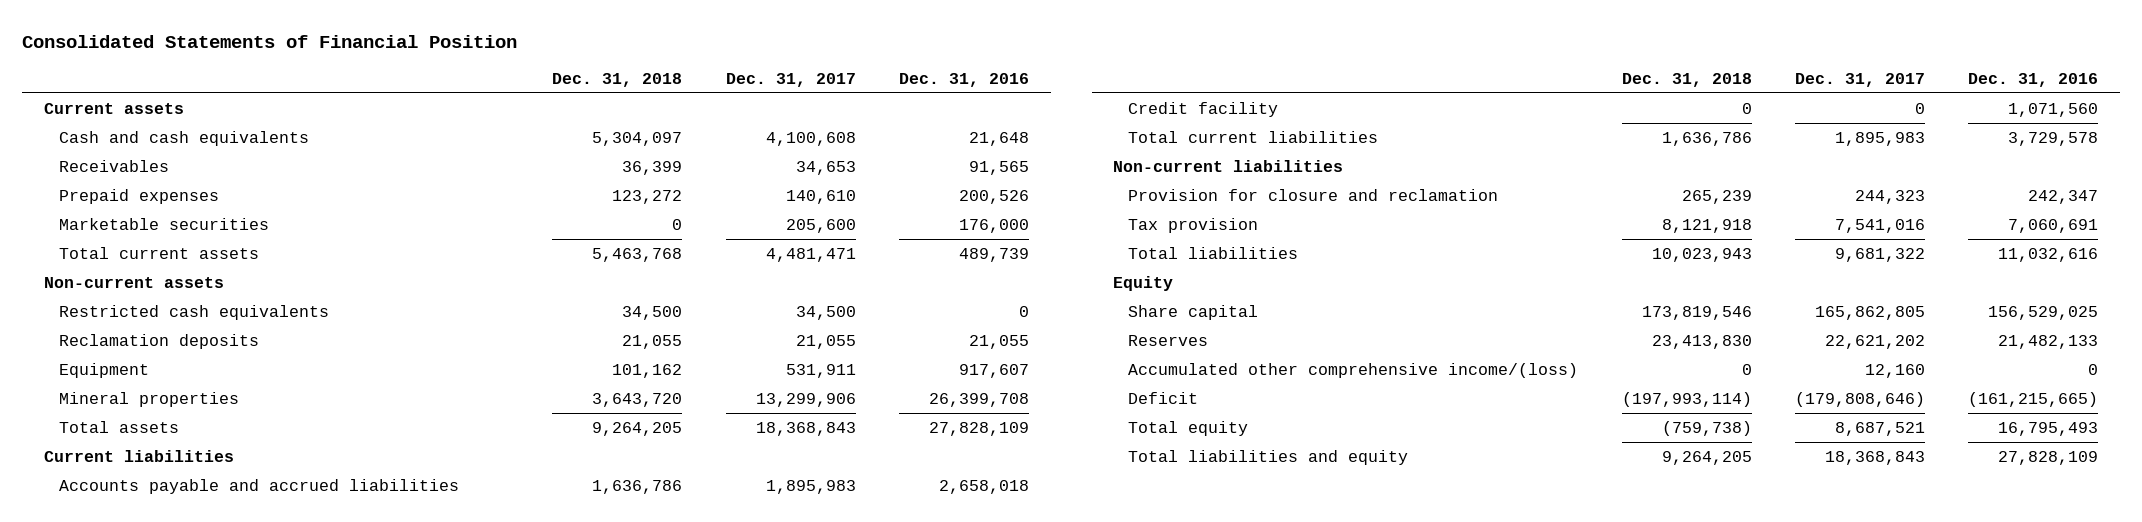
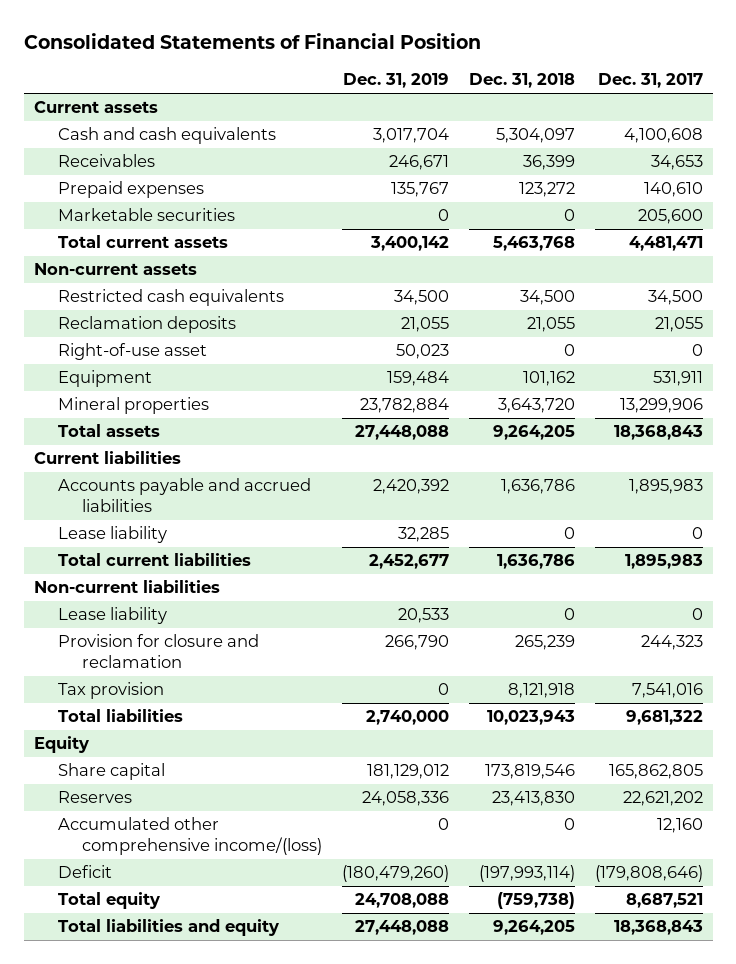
[898,72,1029,87] Dec. 31, 2016 -> none
none -> [342,73,449,89] Dec. 31, 2019
none -> [57,343,207,361] Right-of-use asset
[1128,101,1279,117] Credit facility -> none
none -> [57,526,167,544] Lease liability
none -> [57,607,167,625] Lease liability

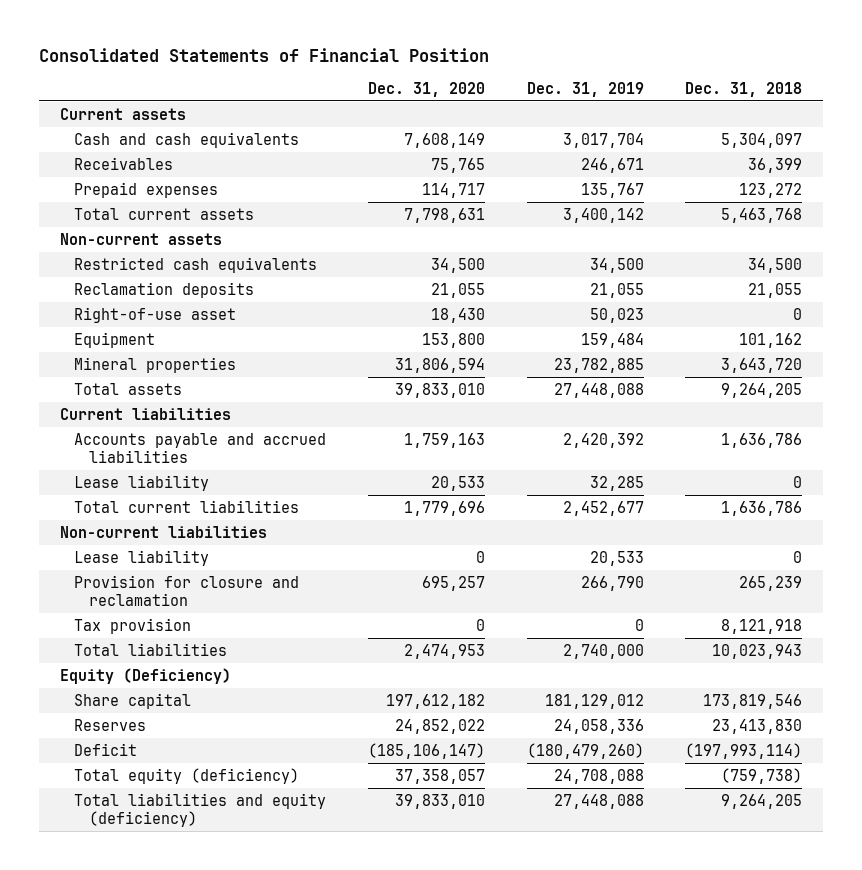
[597,73,703,89] Dec. 31, 2017 -> none
none -> [367,81,485,97] Dec. 31, 2020
[57,208,235,222] Marketable securities -> none
[359,398,449,414] 23,782,884 -> [553,357,644,373] 23,782,885
[33,736,89,754] Equity -> [59,667,231,684] Equity (Deficiency)
[57,817,322,856] Accumulated other comprehensive income/(loss) -> none
[57,892,160,910] Total equity -> [74,767,300,784] Total equity (deficiency)
[57,919,279,937] Total liabilities and equity -> [74,792,327,828] Total liabilities and equity (deficiency)

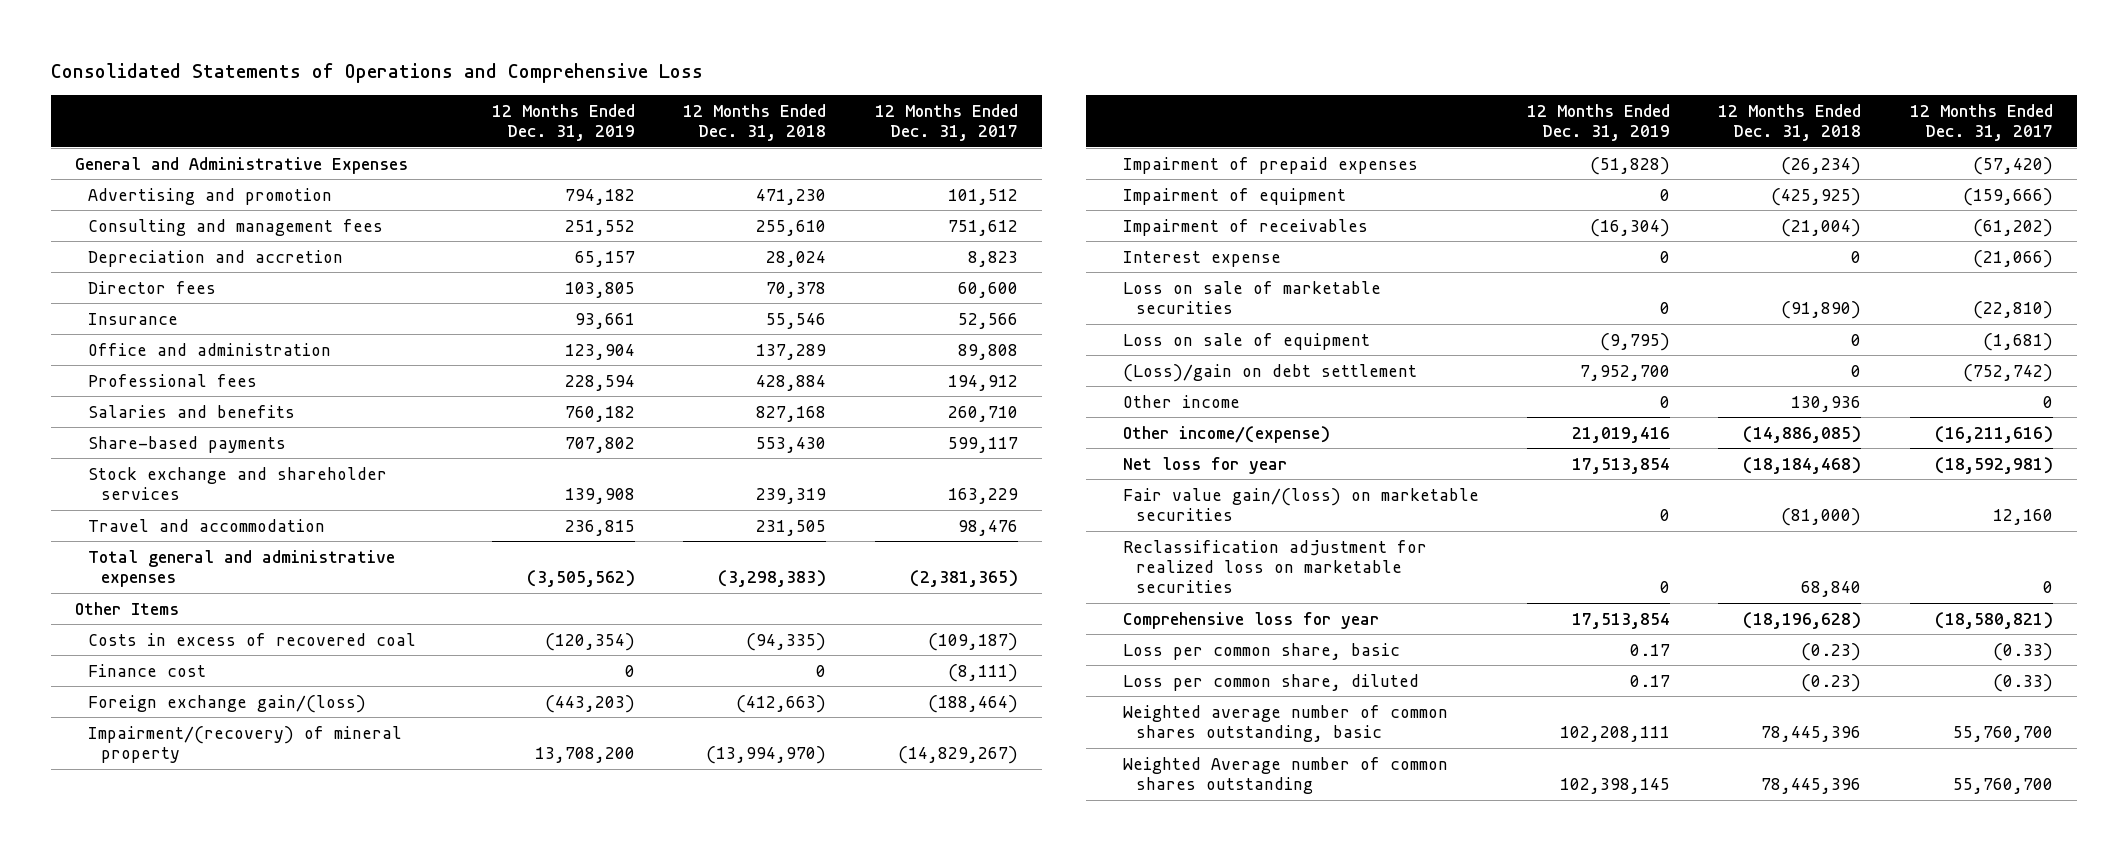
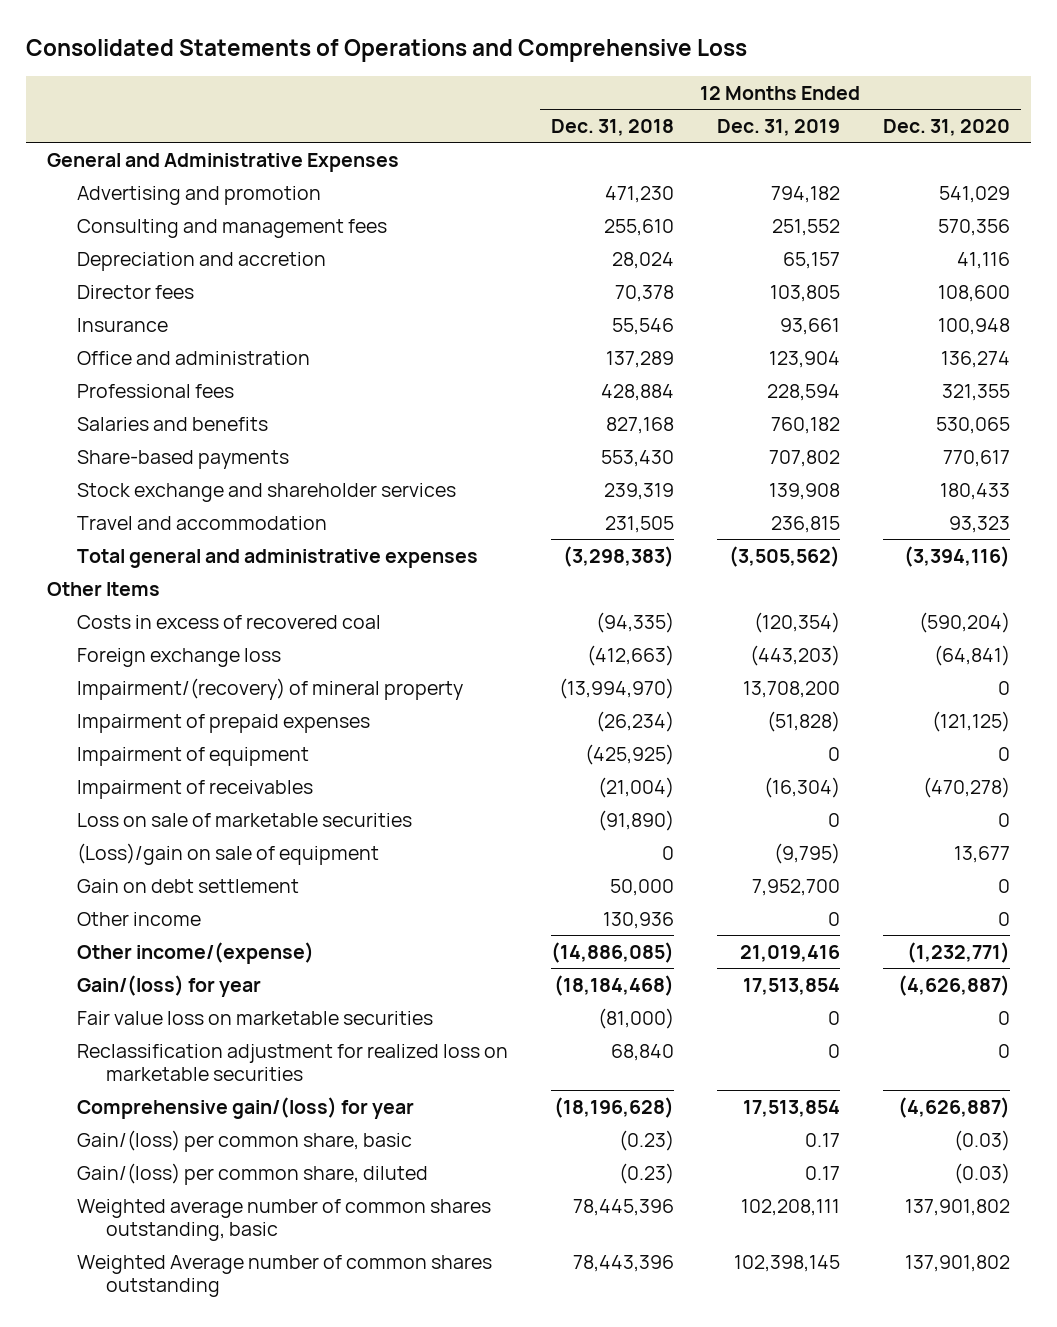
[874,103,1018,142] 12 Months Ended Dec. 31, 2017 -> none
none -> [882,118,1010,136] Dec. 31, 2020
[87,663,206,677] Finance cost -> none
[87,694,366,713] Foreign exchange gain/(loss) -> [76,647,281,667] Foreign exchange loss
[1122,250,1281,267] Interest expense -> none
[1122,332,1370,350] Loss on sale of equipment -> [76,842,379,865] (Loss)/gain on sale of equipment
[1122,363,1417,382] (Loss)/gain on debt settlement -> [76,878,299,893] Gain on debt settlement
[1851,364,1862,377] 0 -> [609,878,674,896] 50,000
[1122,456,1287,474] Net loss for year -> [76,974,261,997] Gain/(loss) for year
[1122,487,1479,522] Fair value gain/(loss) on marketable securities -> [76,1010,433,1025] Fair value loss on marketable securities
[1122,611,1379,629] Comprehensive loss for year -> [76,1096,414,1119] Comprehensive gain/(loss) for year
[1122,642,1400,660] Loss per common share, basic -> [76,1129,412,1152] Gain/(loss) per common share, basic
[1122,673,1419,691] Loss per common share, diluted -> [76,1162,428,1185] Gain/(loss) per common share, diluted
[1761,778,1862,795] 78,445,396 -> [572,1254,674,1272] 78,443,396

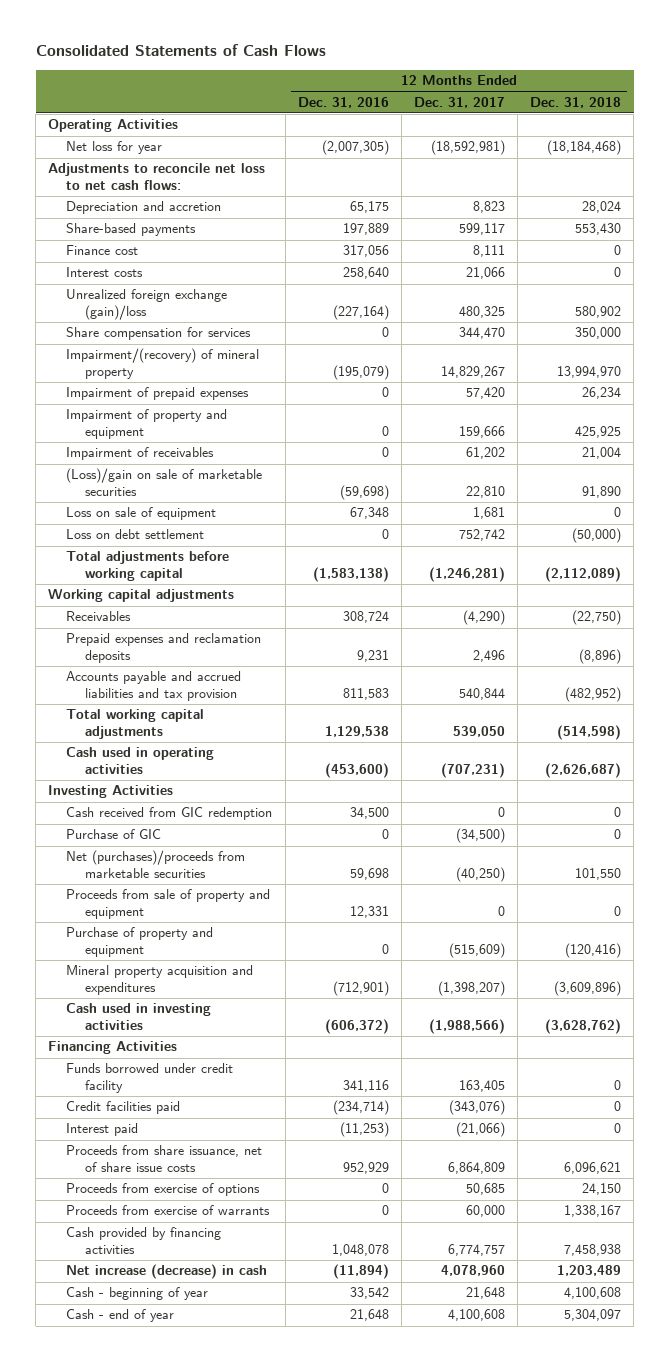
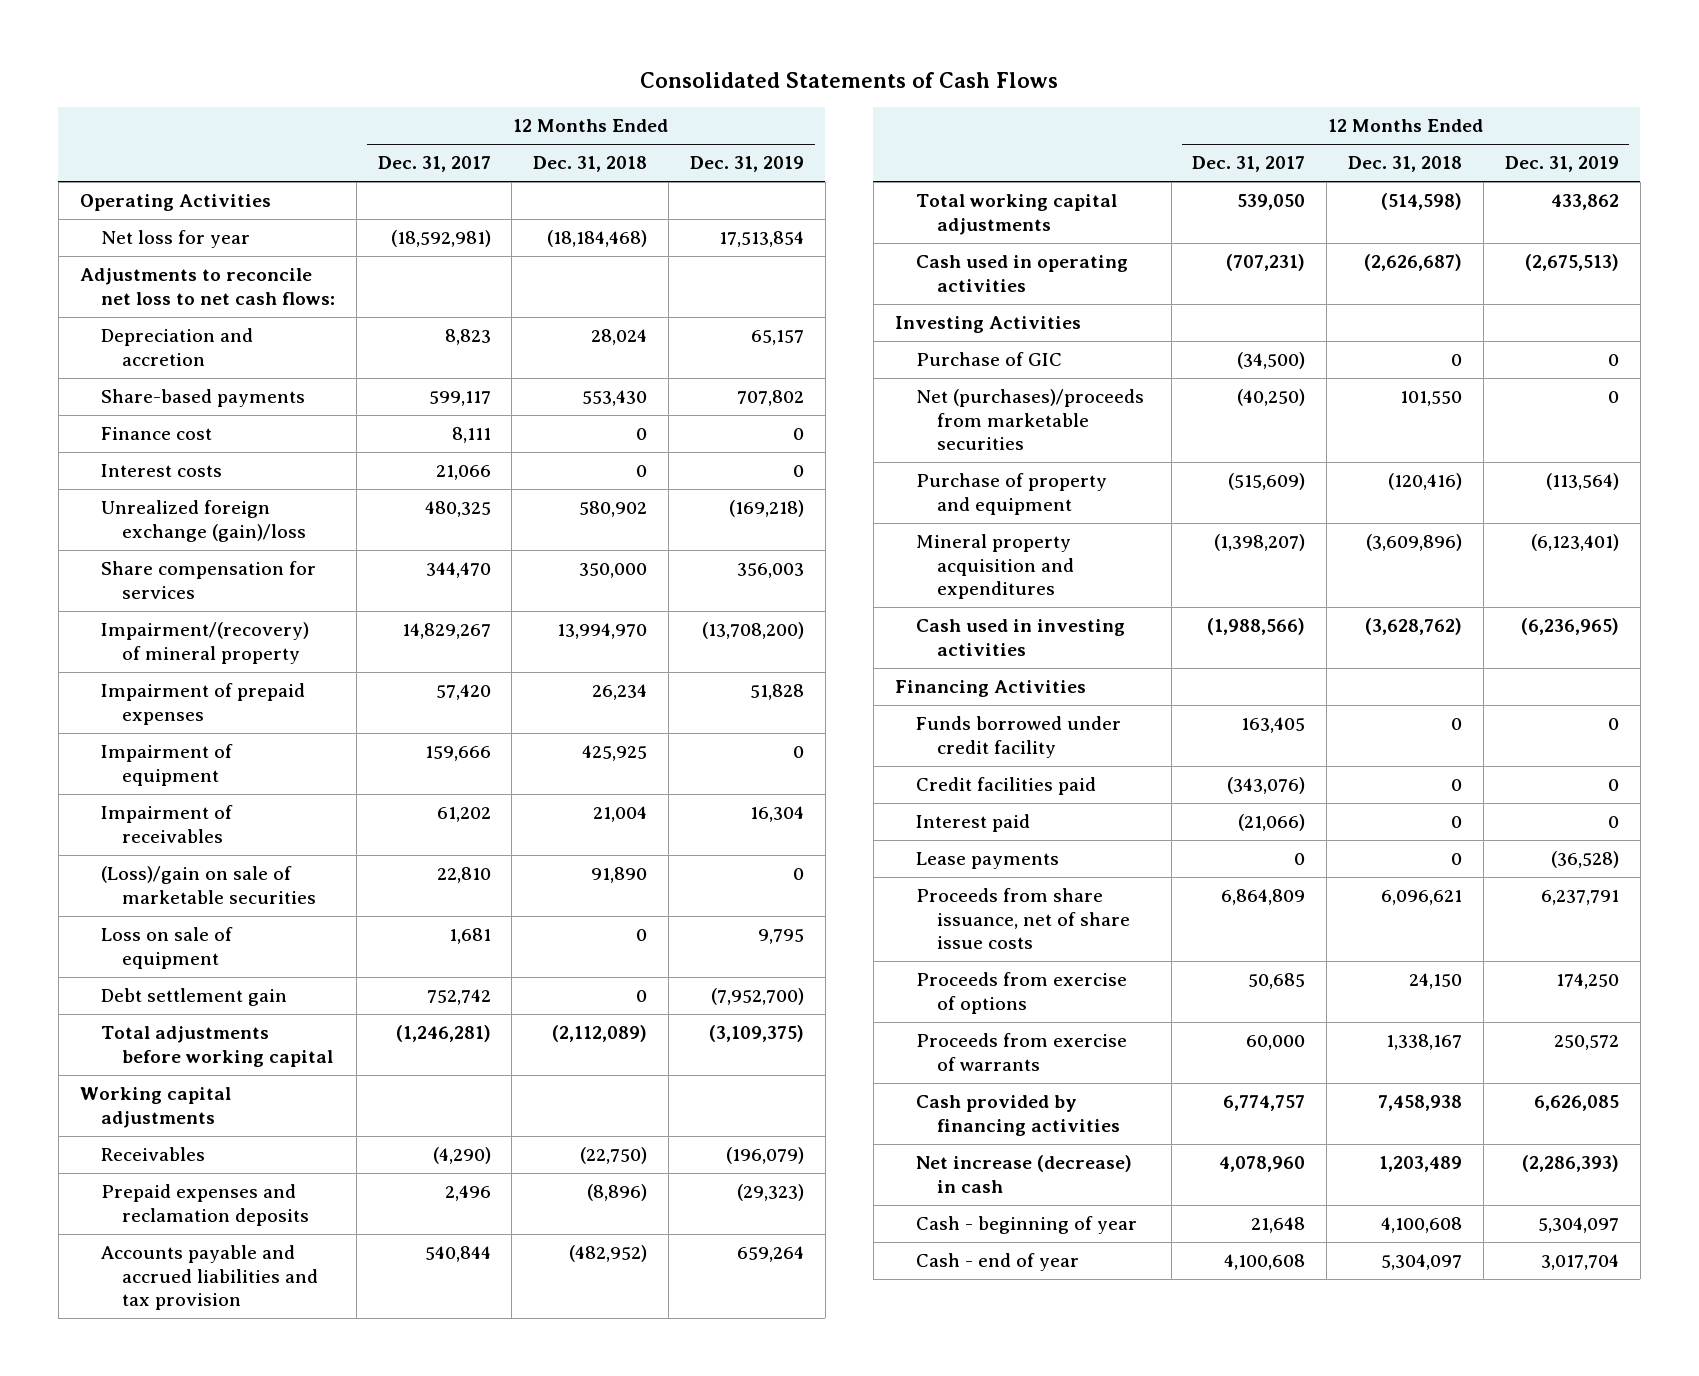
[297,96,389,108] Dec. 31, 2016 -> none
none -> [689,156,804,173] Dec. 31, 2019
[66,409,228,439] Impairment of property and equipment -> [100,744,233,786] Impairment of equipment
[66,529,205,540] Loss on debt settlement -> [100,988,287,1007] Debt settlement gain
[571,528,621,544] (50,000) -> [636,990,648,1003] 0
[66,807,273,821] Cash received from GIC redemption -> none
[66,889,271,919] Proceeds from sale of property and equipment -> none
none -> [915,852,1059,870] Lease payments

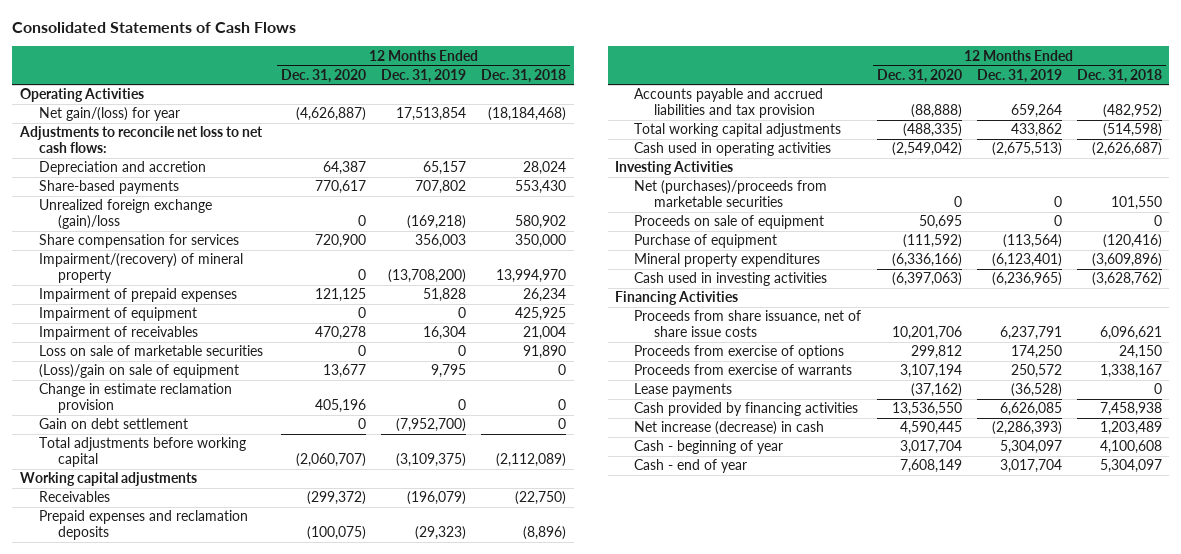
[377,156,491,173] Dec. 31, 2017 -> none
none -> [281,68,367,83] Dec. 31, 2020
[100,230,250,249] Net loss for year -> [38,107,180,122] Net gain/(loss) for year
[100,427,212,441] Finance cost -> none
[100,464,222,478] Interest costs -> none
[100,866,316,904] (Loss)/gain on sale of marketable securities -> [38,345,263,357] Loss on sale of marketable securities
[100,927,233,969] Loss on sale of equipment -> [38,364,239,379] (Loss)/gain on sale of equipment
none -> [38,383,232,413] Change in estimate reclamation provision
[100,988,287,1007] Debt settlement gain -> [38,418,188,430] Gain on debt settlement
[915,352,1062,367] Purchase of GIC -> none
none -> [634,215,825,230] Proceeds on sale of equipment
[915,473,1107,515] Purchase of property and equipment -> [634,234,778,249] Purchase of equipment
[915,534,1074,600] Mineral property acquisition and expenditures -> [634,253,821,268] Mineral property expenditures
[915,716,1121,758] Funds borrowed under credit facility -> none
[915,777,1096,796] Credit facilities paid -> none
[915,814,1030,833] Interest paid -> none
[915,852,1059,870] Lease payments -> [634,383,733,398] Lease payments

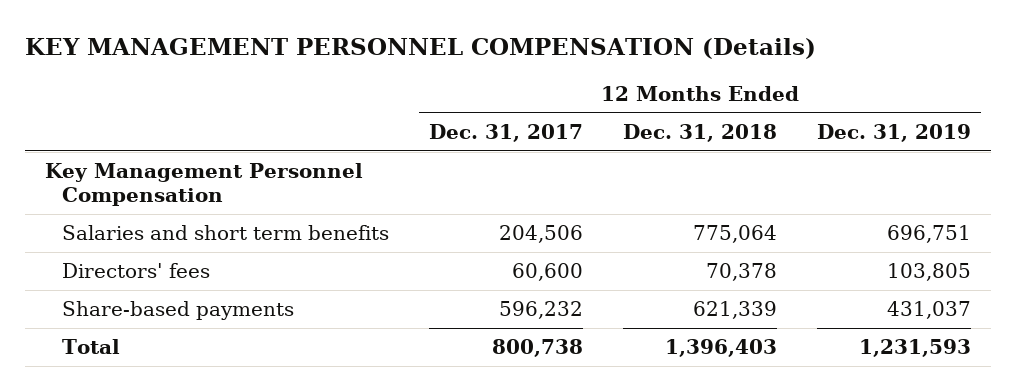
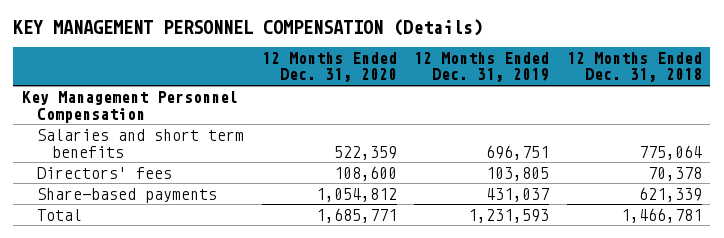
[429,123,584,142] Dec. 31, 2017 -> none
none -> [261,51,397,83] 12 Months Ended Dec. 31, 2020
[665,339,778,358] 1,396,403 -> [620,207,702,223] 1,466,781

